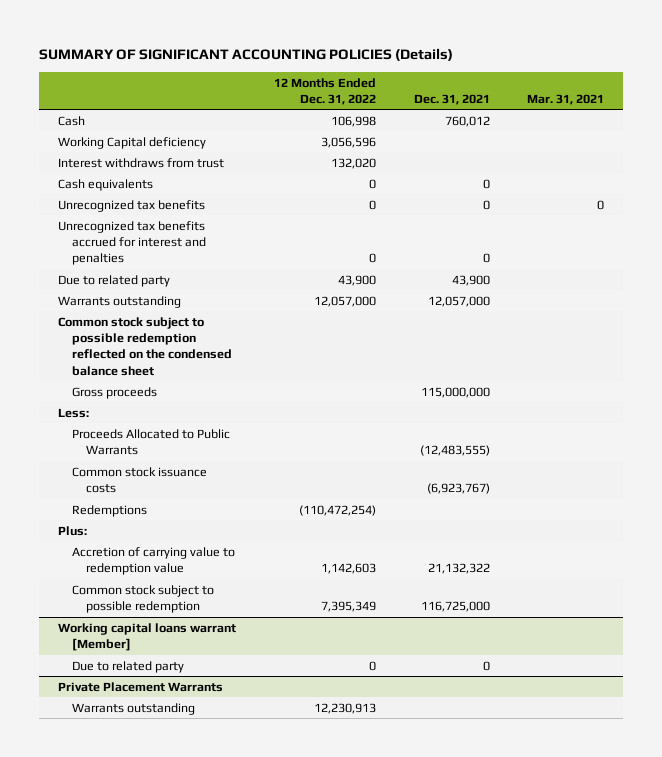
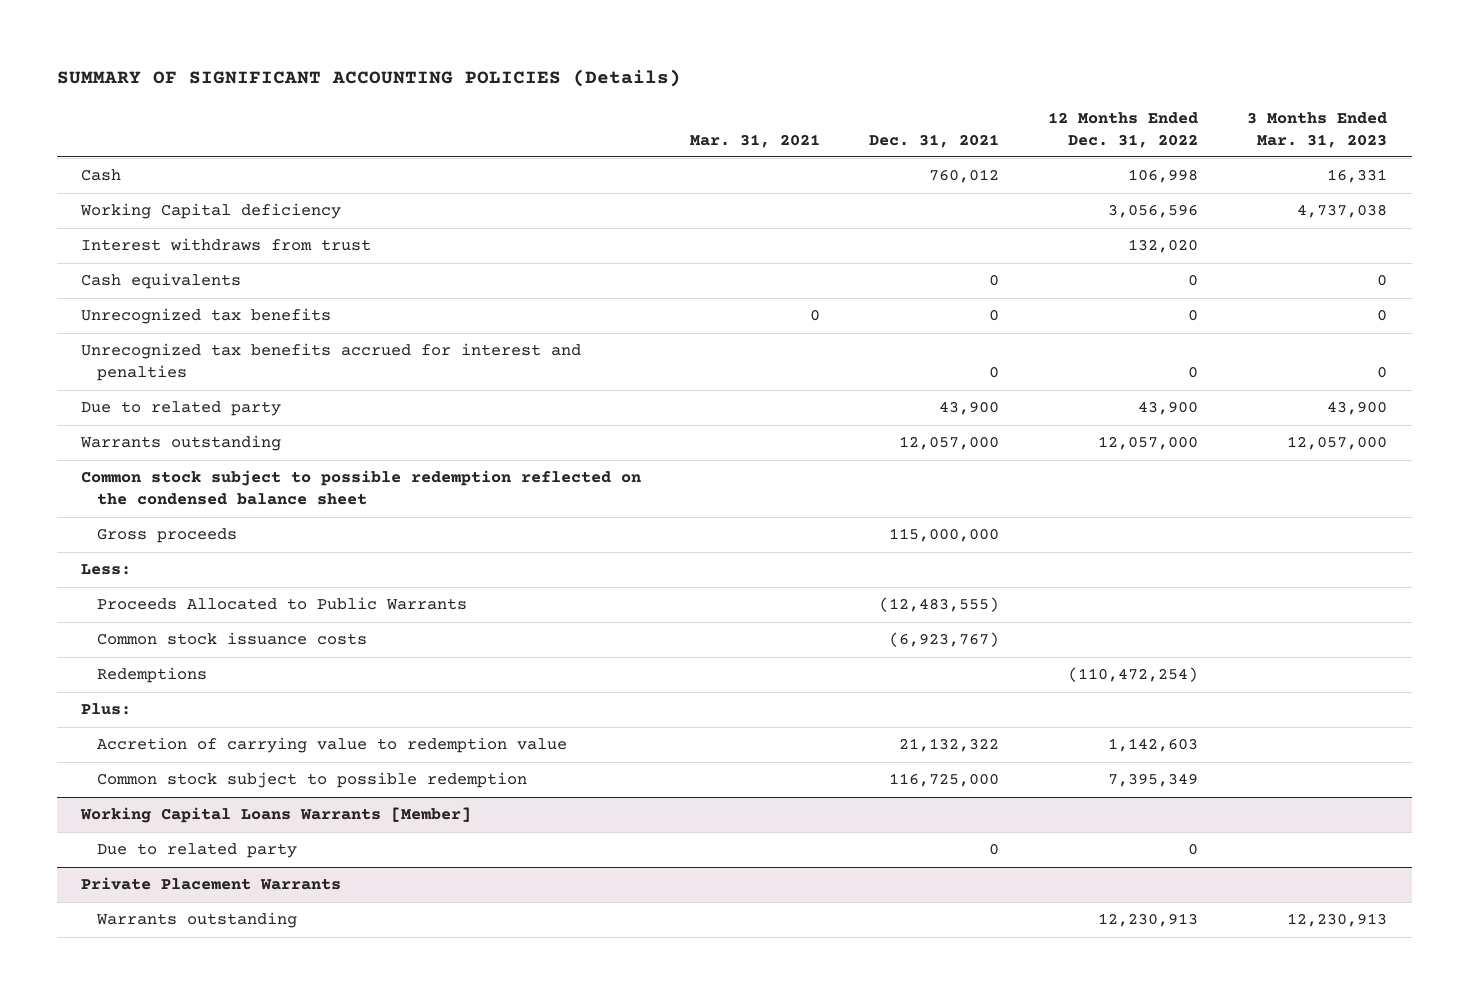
none -> [1247,111,1388,148] 3 Months Ended Mar. 31, 2023
[58,622,237,652] Working capital loans warrant [Member] -> [80,807,472,824] Working Capital Loans Warrants [Member]

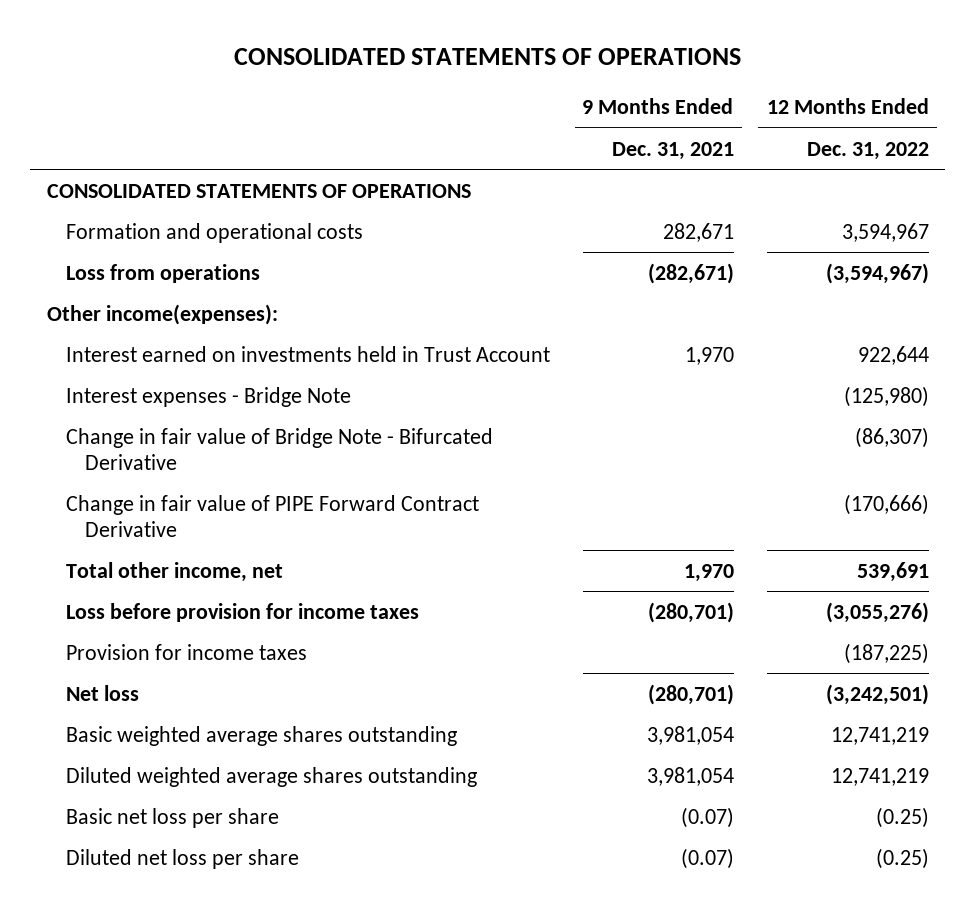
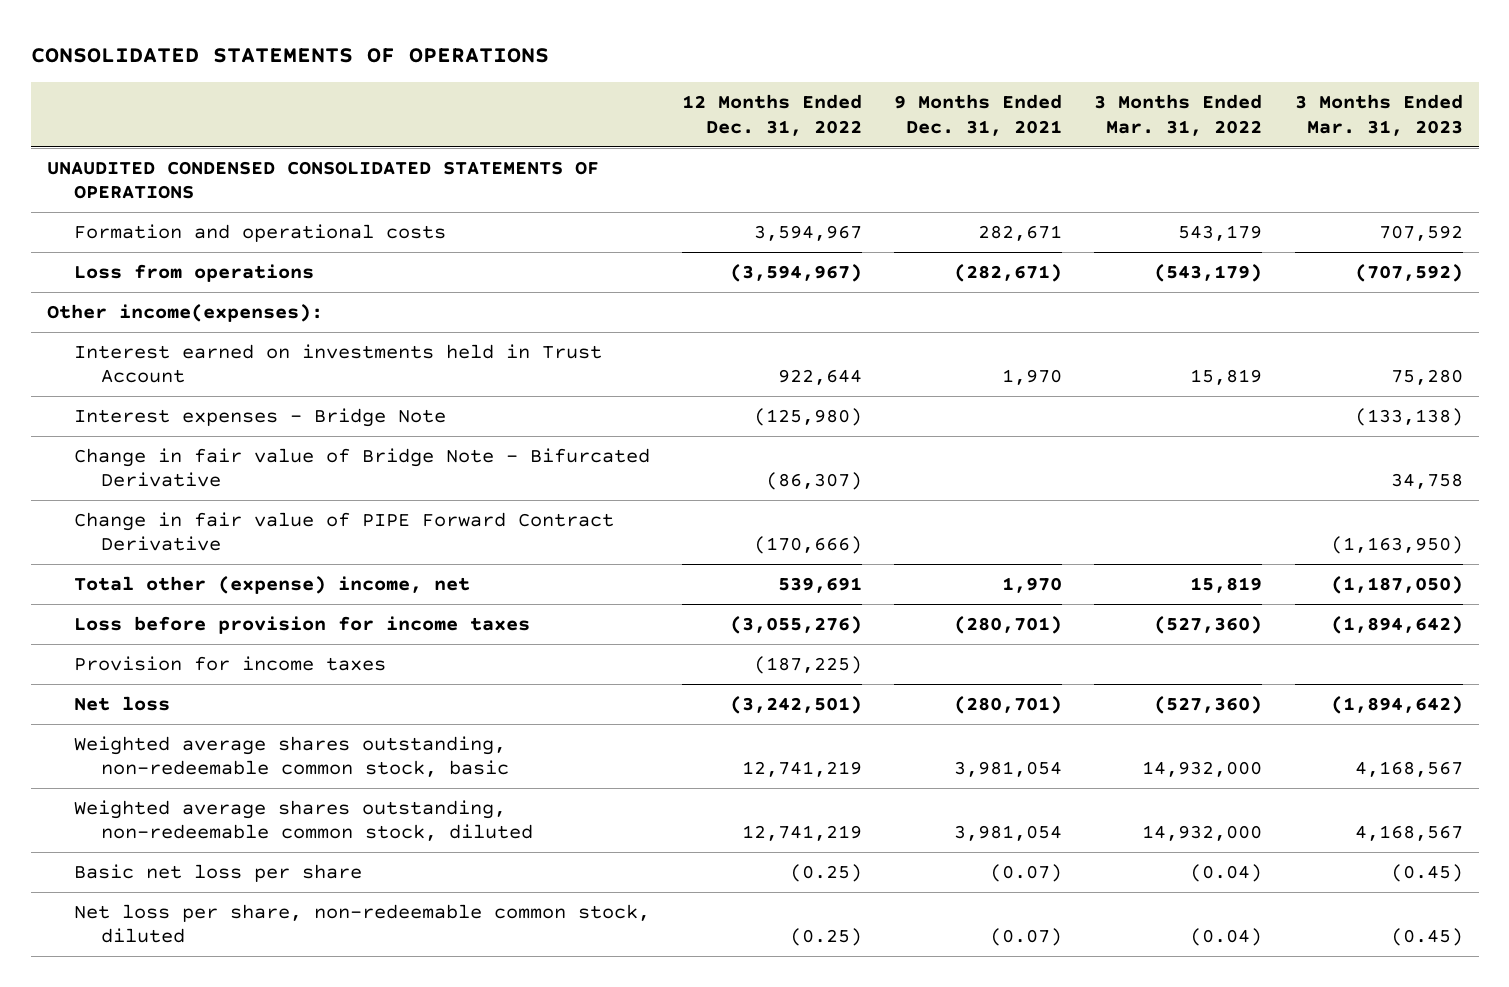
none -> [1094,94,1263,136] 3 Months Ended Mar. 31, 2022
none -> [1294,94,1463,136] 3 Months Ended Mar. 31, 2023
[46,183,471,198] CONSOLIDATED STATEMENTS OF OPERATIONS -> [46,161,599,200] UNAUDITED CONDENSED CONSOLIDATED STATEMENTS OF OPERATIONS
[65,561,283,582] Total other income, net -> [73,576,470,595] Total other (expense) income, net
[65,725,457,746] Basic weighted average shares outstanding -> [73,736,509,778] Weighted average shares outstanding, non-redeemable common stock, basic
[65,766,477,787] Diluted weighted average shares outstanding -> [73,800,533,842] Weighted average shares outstanding, non-redeemable common stock, diluted
[65,848,299,869] Diluted net loss per share -> [73,904,650,944] Net loss per share, non-redeemable common stock, diluted

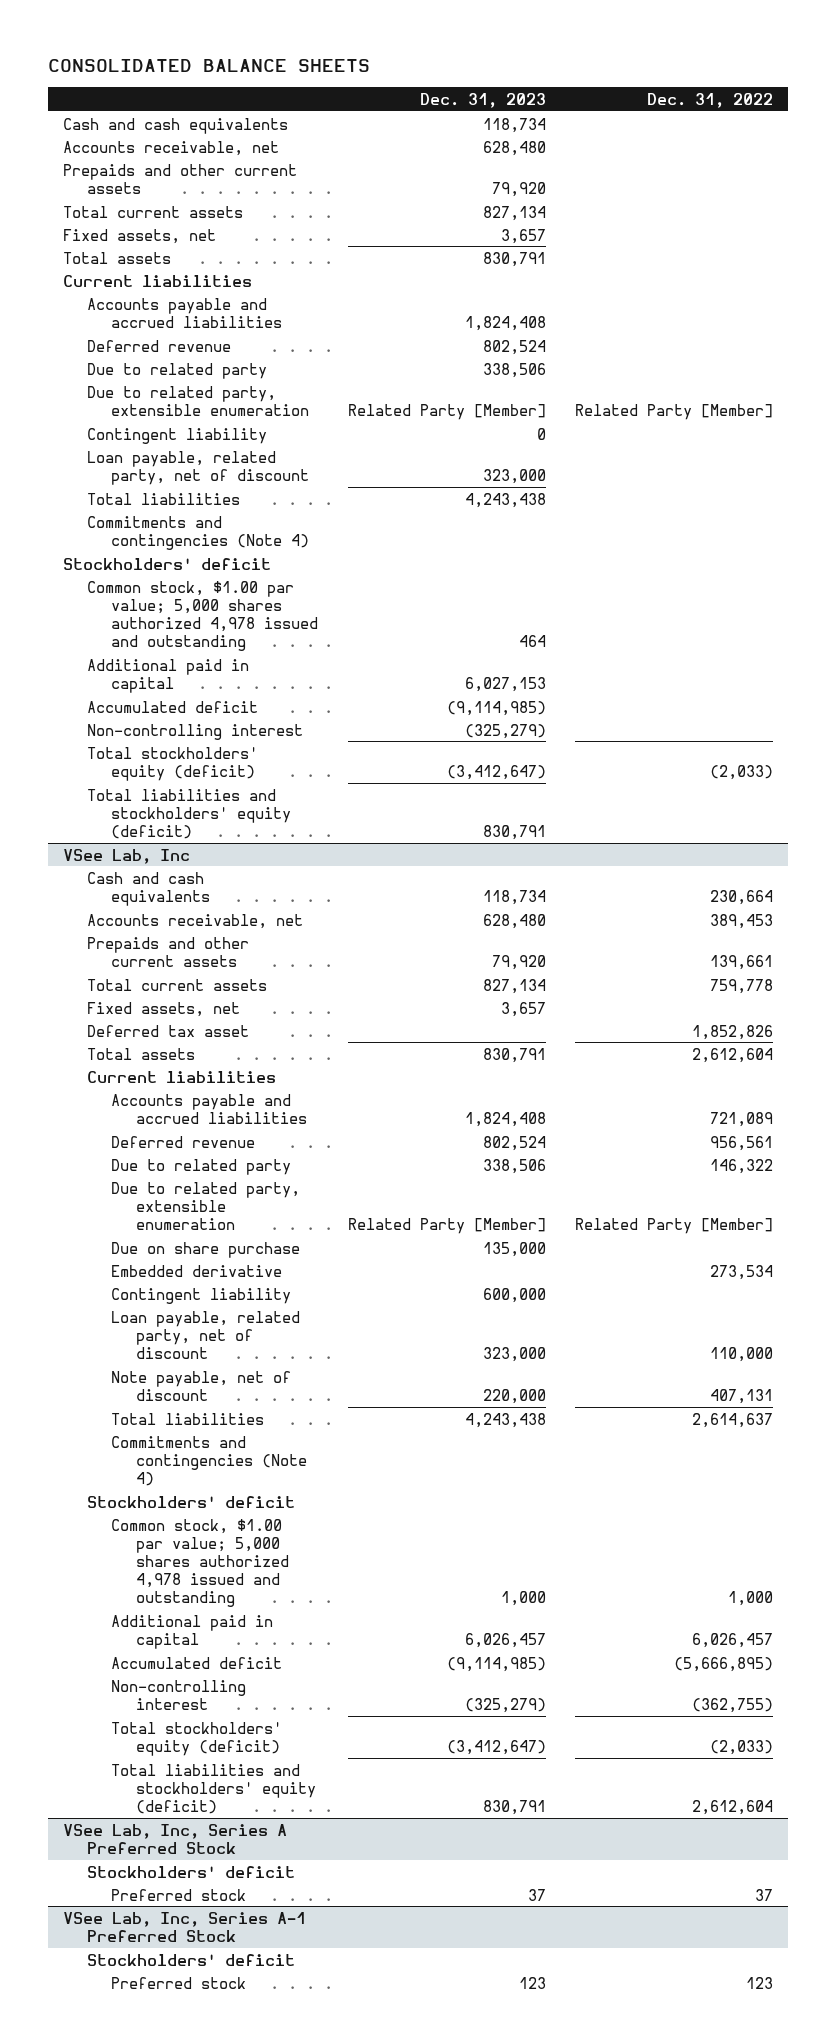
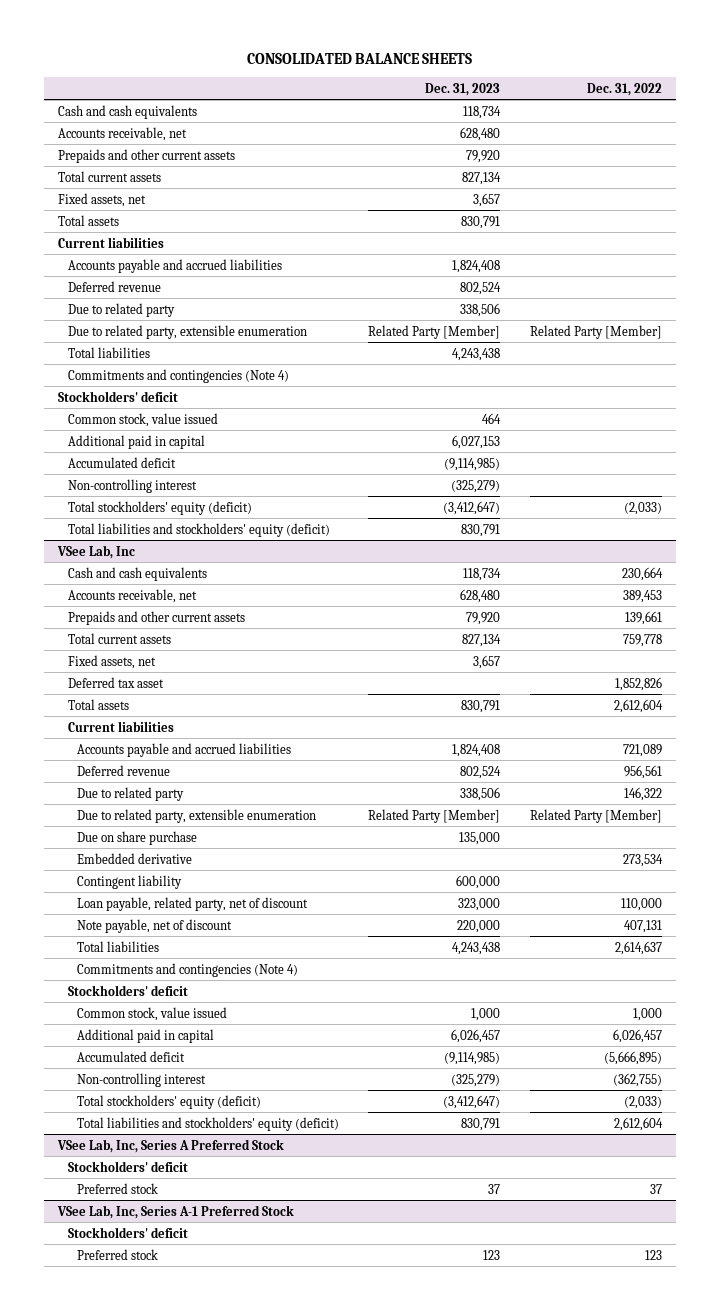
[87,427,268,444] Contingent liability -> none
[87,450,310,485] Loan payable, related party, net of discount -> none
[87,580,319,651] Common stock, $1.00 par value; 5,000 shares authorized 4,978 issued and outstanding -> [67,412,218,427] Common stock, value issued
[111,1518,289,1607] Common stock, $1.00 par value; 5,000 shares authorized 4,978 issued and outstanding -> [77,1006,228,1021] Common stock, value issued

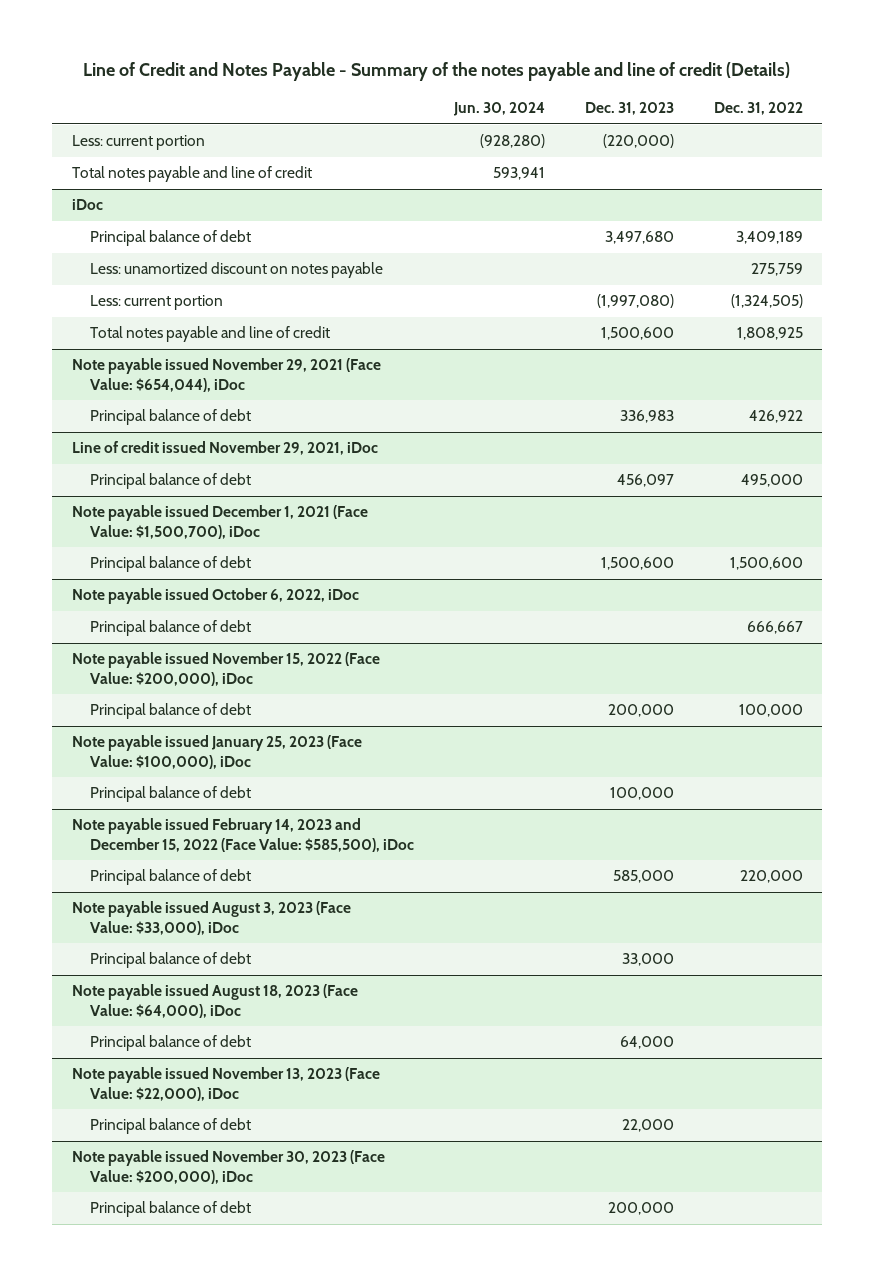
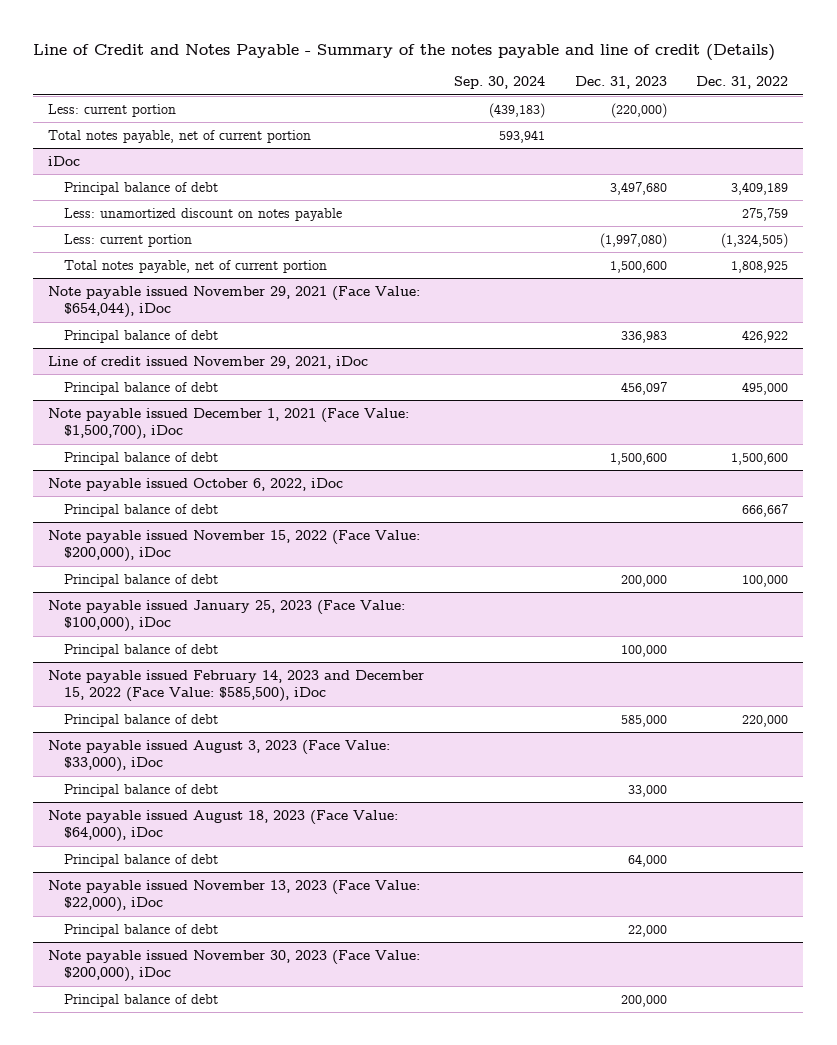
[453,102,546,117] Jun. 30, 2024 -> none
none -> [453,76,545,90] Sep. 30, 2024
[71,166,312,183] Total notes payable and line of credit -> [48,129,312,143] Total notes payable, net of current portion
[90,326,331,343] Total notes payable and line of credit -> [63,259,327,273] Total notes payable, net of current portion

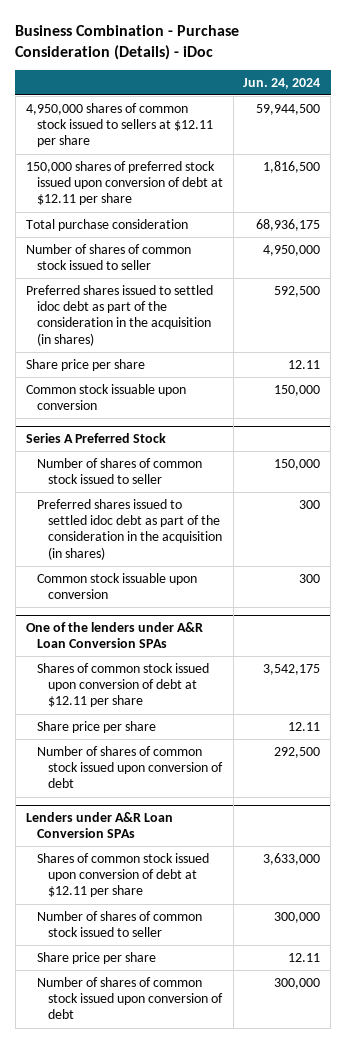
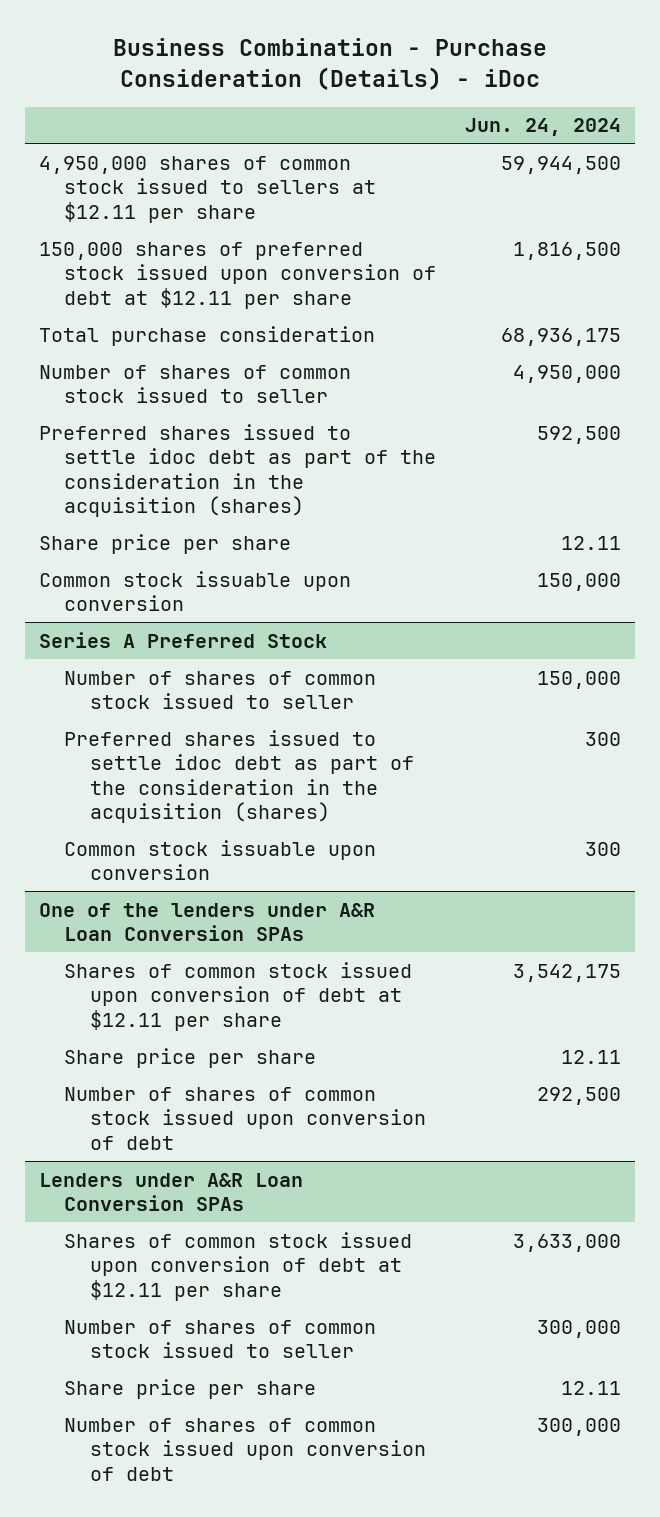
[25,284,213,346] Preferred shares issued to settled idoc debt as part of the consideration in the acquisition (in shares) -> [39,423,437,518] Preferred shares issued to settle idoc debt as part of the consideration in the acquisition (shares)
[36,498,222,560] Preferred shares issued to settled idoc debt as part of the consideration in the acquisition (in shares) -> [64,729,414,824] Preferred shares issued to settle idoc debt as part of the consideration in the acquisition (shares)

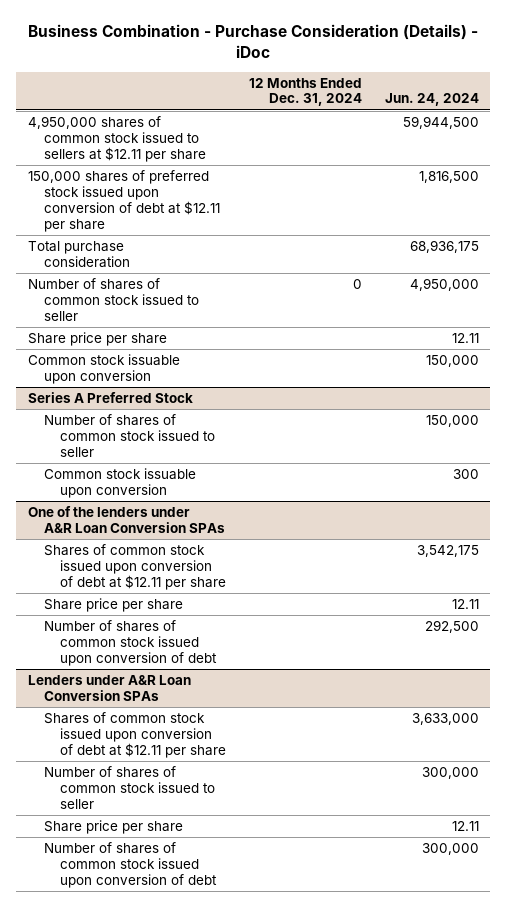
none -> [248,77,362,107] 12 Months Ended Dec. 31, 2024
[39,423,437,518] Preferred shares issued to settle idoc debt as part of the consideration in the acquisition (shares) -> none
[64,729,414,824] Preferred shares issued to settle idoc debt as part of the consideration in the acquisition (shares) -> none

